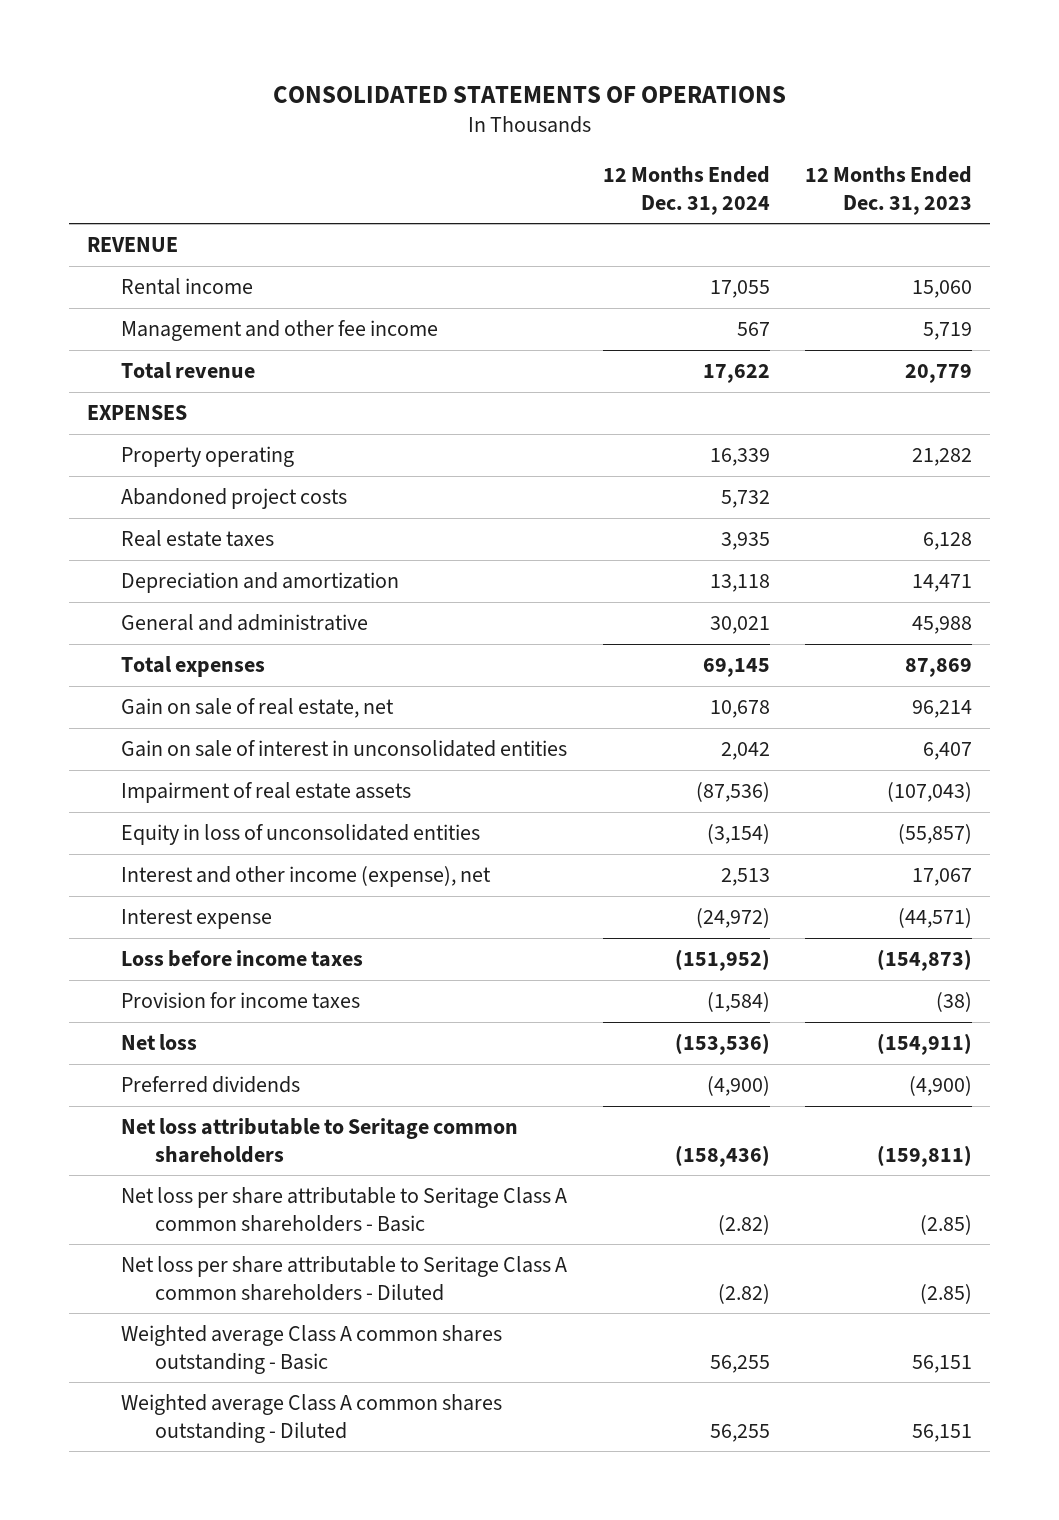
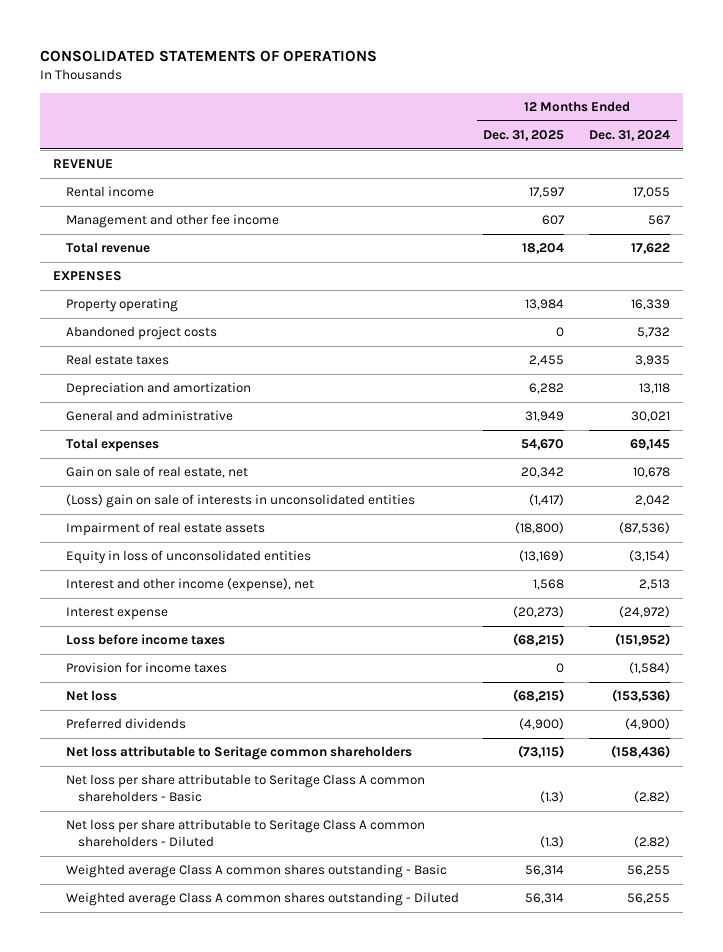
[805,166,973,215] 12 Months Ended Dec. 31, 2023 -> none
none -> [483,129,565,141] Dec. 31, 2025
[120,740,567,758] Gain on sale of interest in unconsolidated entities -> [65,494,415,509] (Loss) gain on sale of interests in unconsolidated entities

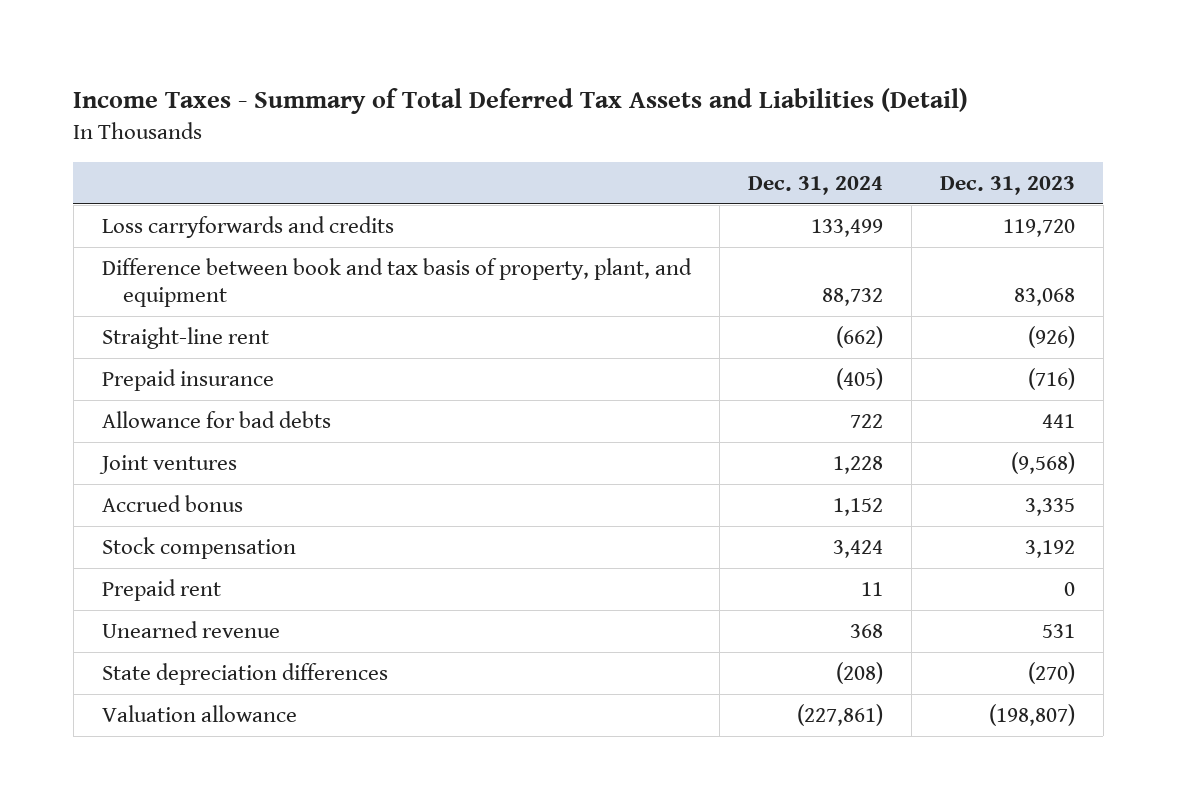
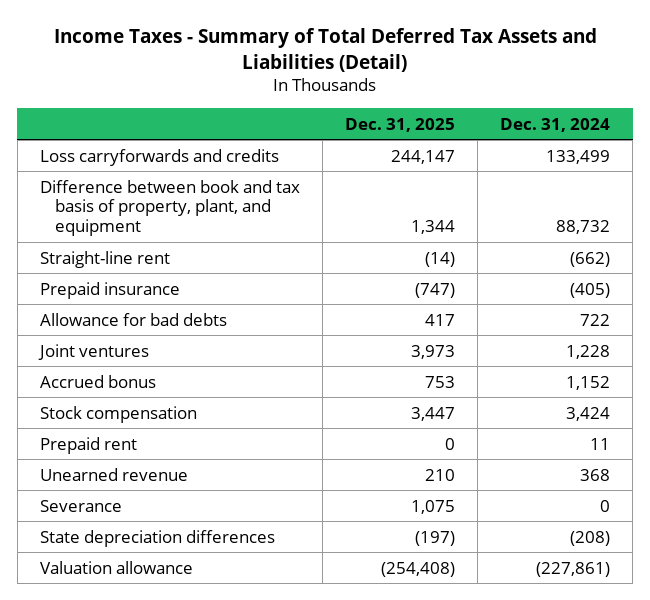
[939,175,1075,195] Dec. 31, 2023 -> none
none -> [344,117,455,132] Dec. 31, 2025
none -> [39,499,122,512] Severance

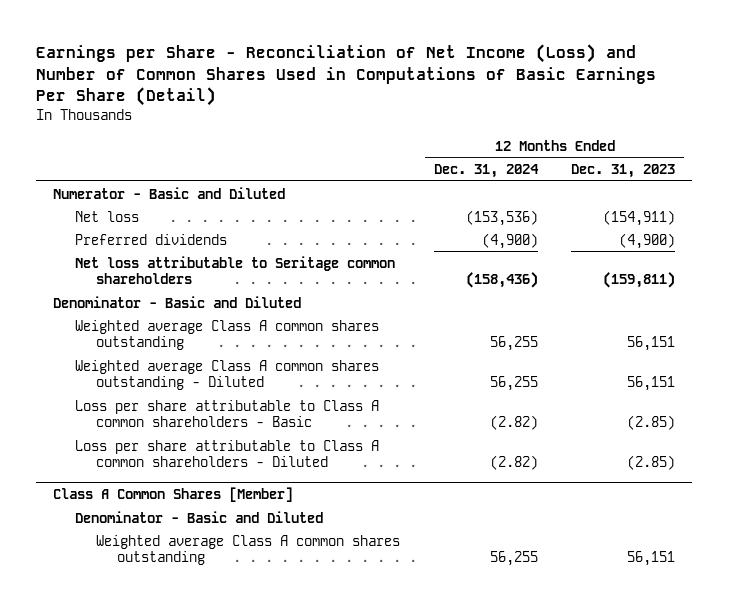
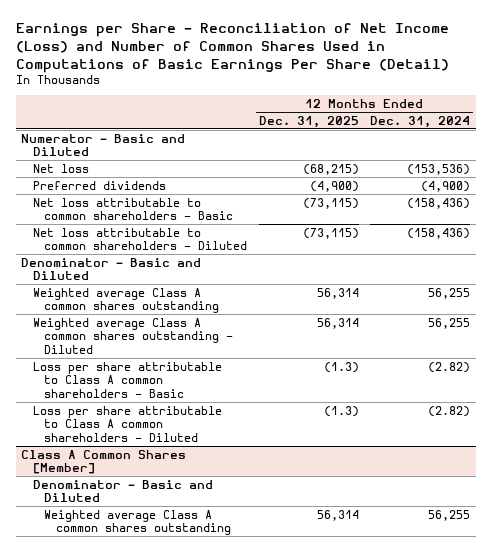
[571,164,676,179] Dec. 31, 2023 -> none
none -> [258,115,359,128] Dec. 31, 2025
[74,255,395,285] Net loss attributable to Seritage common shareholders -> [32,197,234,221] Net loss attributable to common shareholders - Basic
none -> [32,227,248,251] Net loss attributable to common shareholders - Diluted

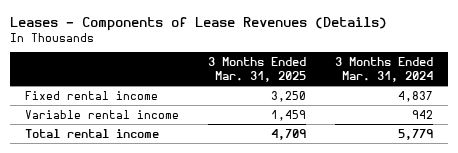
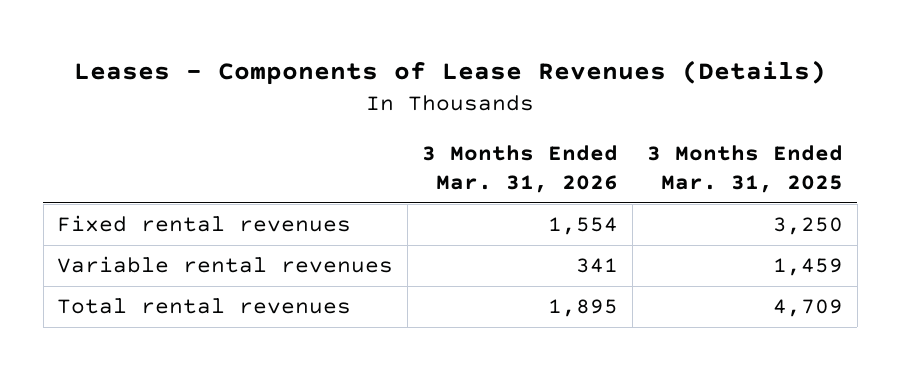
[335,57,434,82] 3 Months Ended Mar. 31, 2024 -> none
none -> [422,145,619,194] 3 Months Ended Mar. 31, 2026
[24,90,158,100] Fixed rental income -> [57,215,352,233] Fixed rental revenues
[24,109,179,119] Variable rental income -> [57,256,394,274] Variable rental revenues
[24,128,159,138] Total rental income -> [57,298,352,315] Total rental revenues

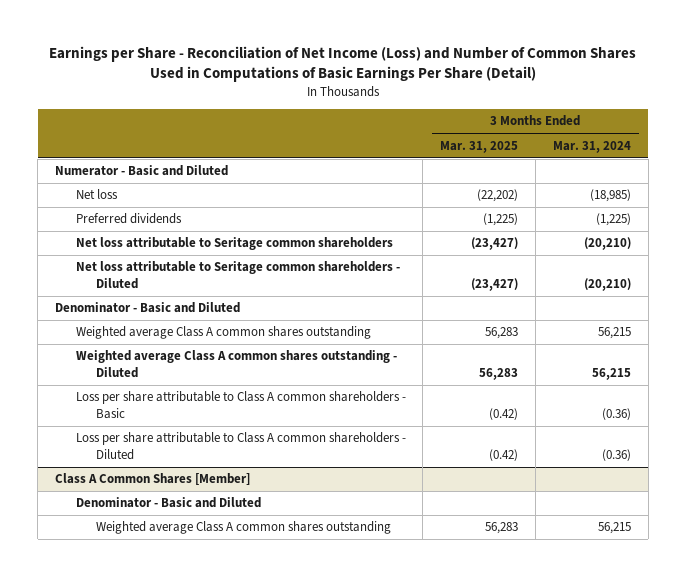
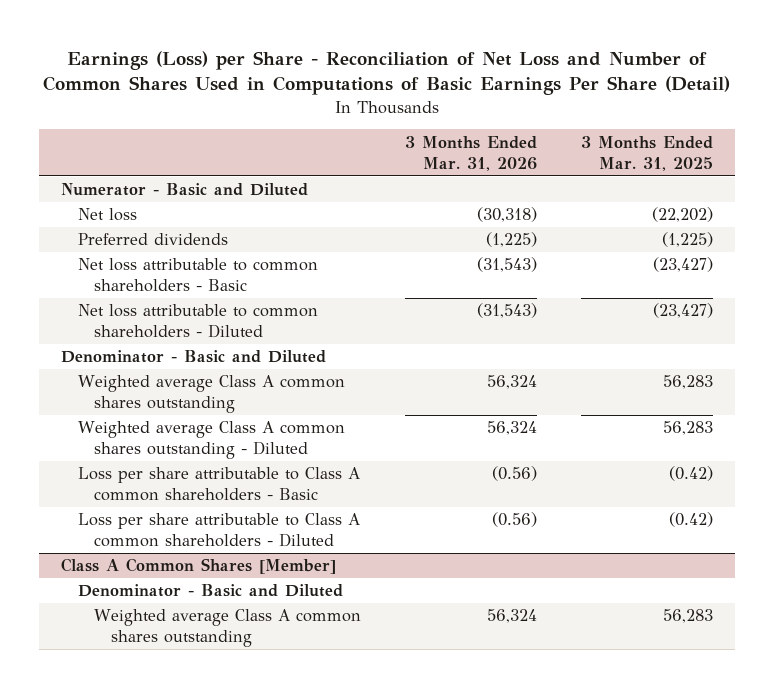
[48,46,636,83] Earnings per Share - Reconciliation of Net Income (Loss) and Number of Common Shares Used in Computations of Basic Earnings Per Share (Detail) -> [43,50,731,96] Earnings (Loss) per Share - Reconciliation of Net Loss and Number of Common Shares Used in Computations of Basic Earnings Per Share (Detail)
[552,140,631,153] Mar. 31, 2024 -> none
none -> [405,135,538,171] 3 Months Ended Mar. 31, 2026
[75,237,393,251] Net loss attributable to Seritage common shareholders -> [77,258,318,293] Net loss attributable to common shareholders - Basic
[75,261,400,290] Net loss attributable to Seritage common shareholders - Diluted -> [77,304,318,339] Net loss attributable to common shareholders - Diluted

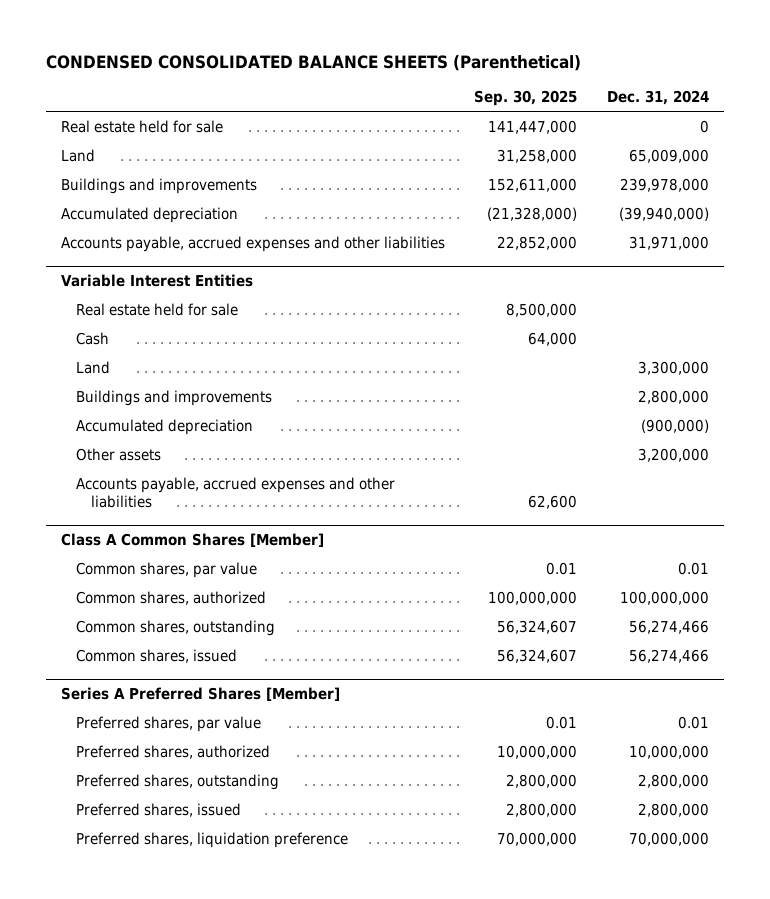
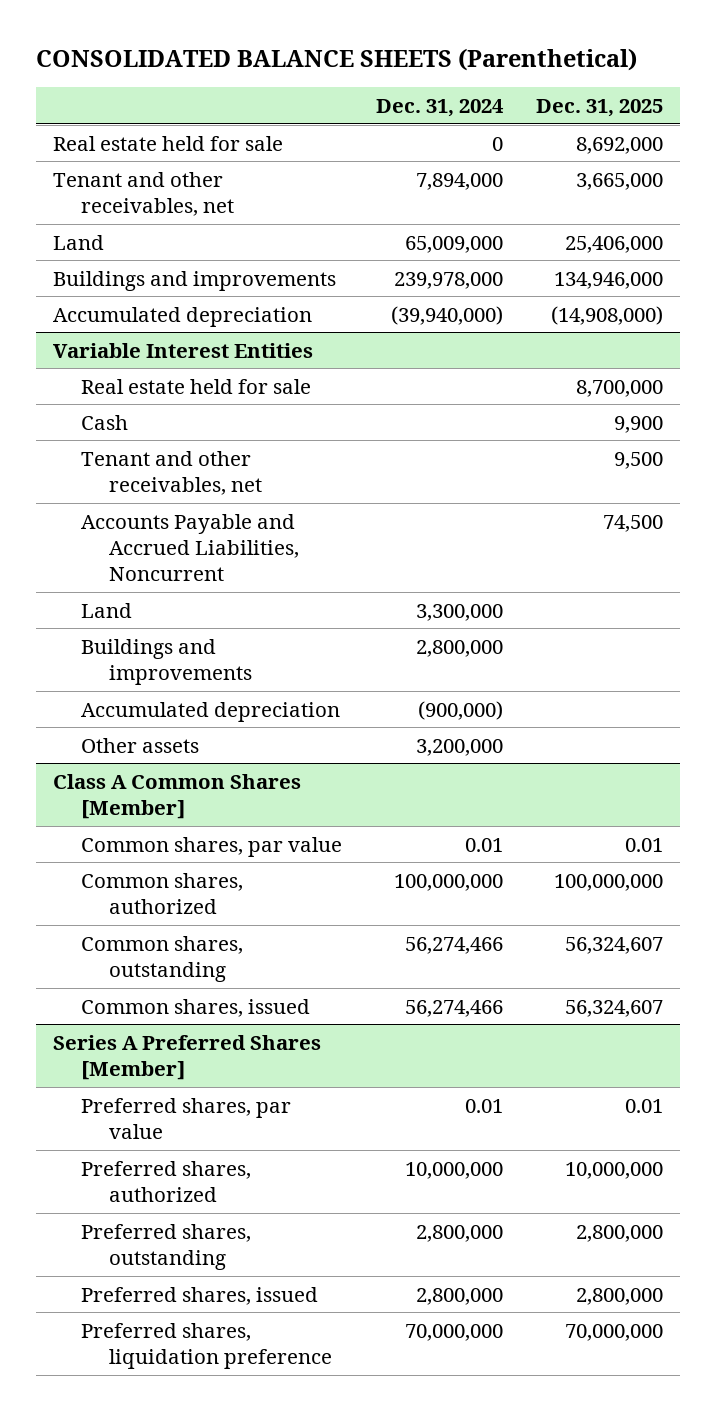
[46,55,582,72] CONDENSED CONSOLIDATED BALANCE SHEETS (Parenthetical) -> [35,48,637,72] CONSOLIDATED BALANCE SHEETS (Parenthetical)
[474,90,578,107] Sep. 30, 2025 -> none
none -> [536,99,664,118] Dec. 31, 2025
none -> [52,171,234,216] Tenant and other receivables, net
[60,235,445,252] Accounts payable, accrued expenses and other liabilities -> none
none -> [80,450,262,495] Tenant and other receivables, net
none -> [80,513,299,582] Accounts Payable and Accrued Liabilities, Noncurrent
[76,476,396,508] Accounts payable, accrued expenses and other liabilities -> none

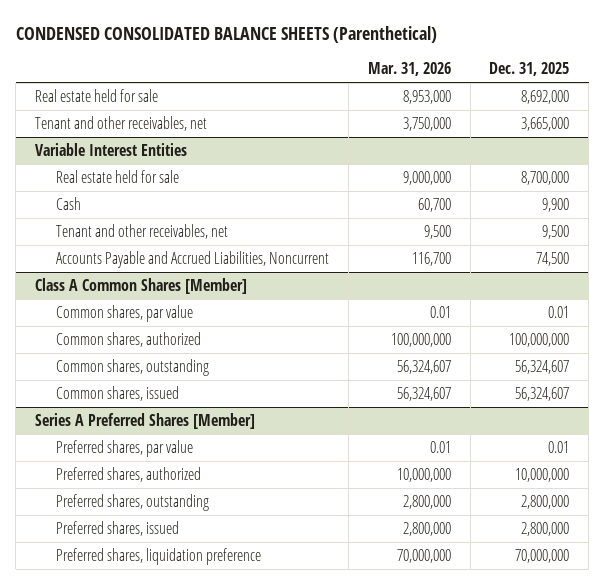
[35,48,637,72] CONSOLIDATED BALANCE SHEETS (Parenthetical) -> [15,25,437,43] CONDENSED CONSOLIDATED BALANCE SHEETS (Parenthetical)
[375,99,504,118] Dec. 31, 2024 -> none
none -> [367,62,451,77] Mar. 31, 2026
[52,234,104,250] Land -> none
[52,270,336,291] Buildings and improvements -> none
[52,306,312,327] Accumulated depreciation -> none
[80,602,132,618] Land -> none
[80,638,252,685] Buildings and improvements -> none
[80,701,340,722] Accumulated depreciation -> none
[80,737,199,753] Other assets -> none

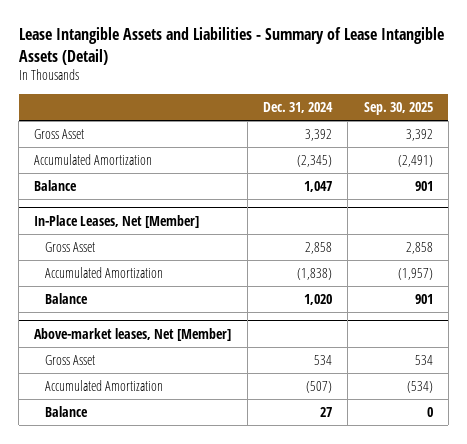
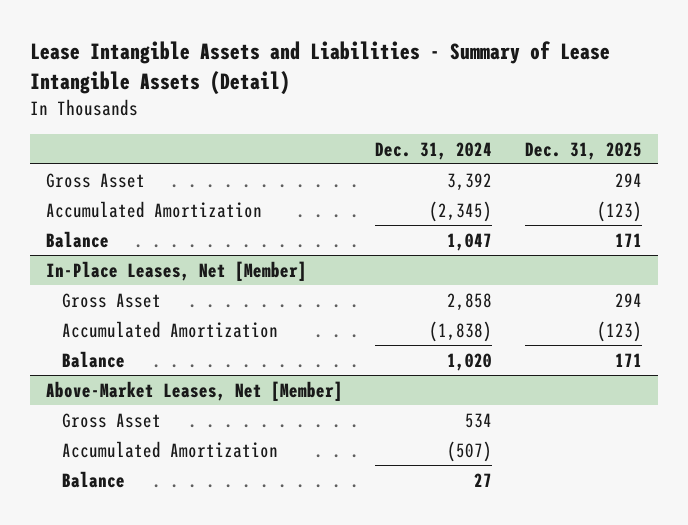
[363,102,433,116] Sep. 30, 2025 -> none
none -> [524,141,642,160] Dec. 31, 2025
[34,327,232,341] Above-market leases, Net [Member] -> [45,380,343,401] Above-Market Leases, Net [Member]

